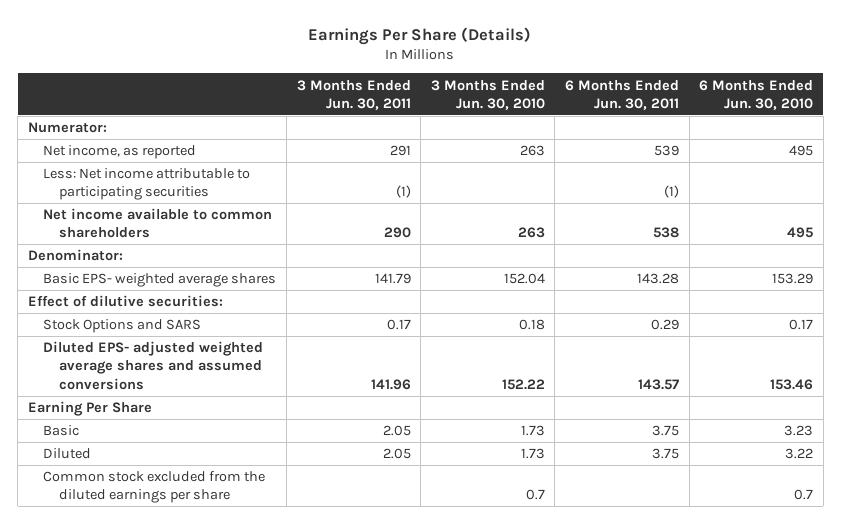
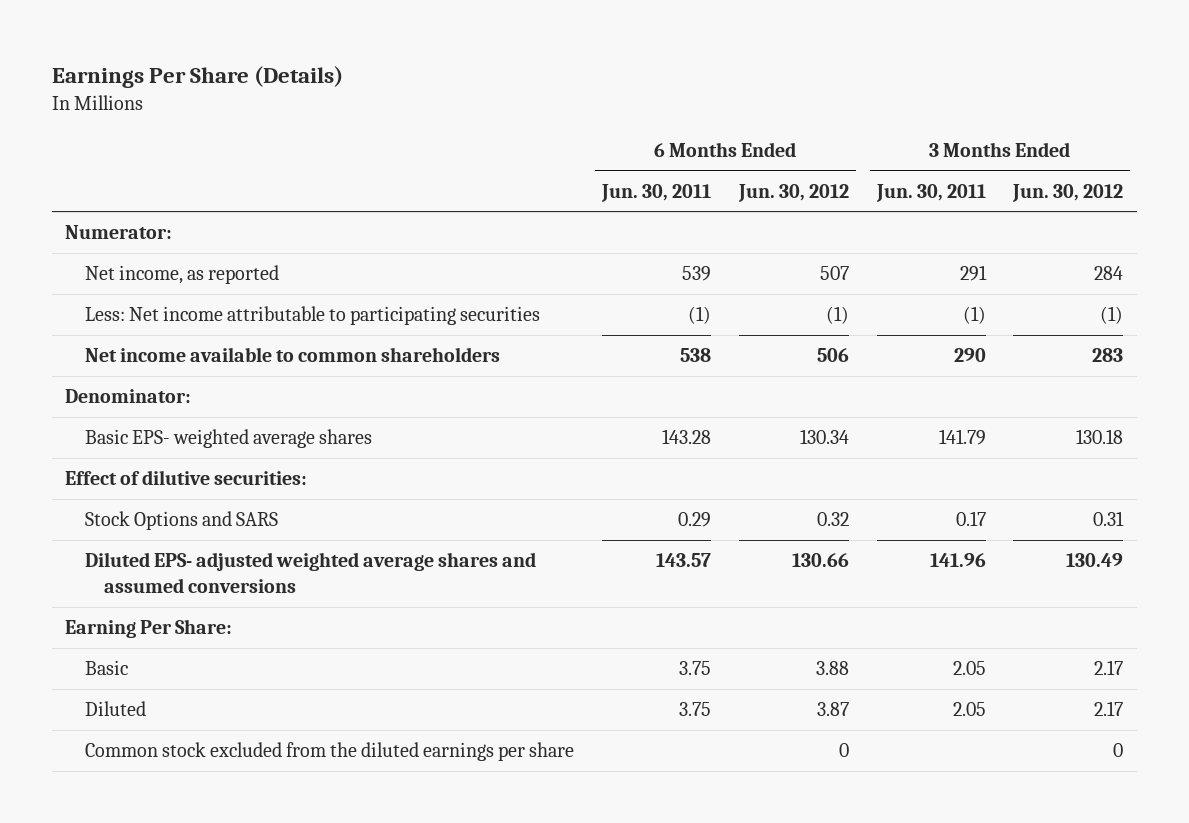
[430,79,545,110] 3 Months Ended Jun. 30, 2010 -> none
[699,79,814,110] 6 Months Ended Jun. 30, 2010 -> none
none -> [737,183,849,202] Jun. 30, 2012
none -> [1012,183,1124,202] Jun. 30, 2012
[27,401,152,417] Earning Per Share -> [65,619,233,639] Earning Per Share:

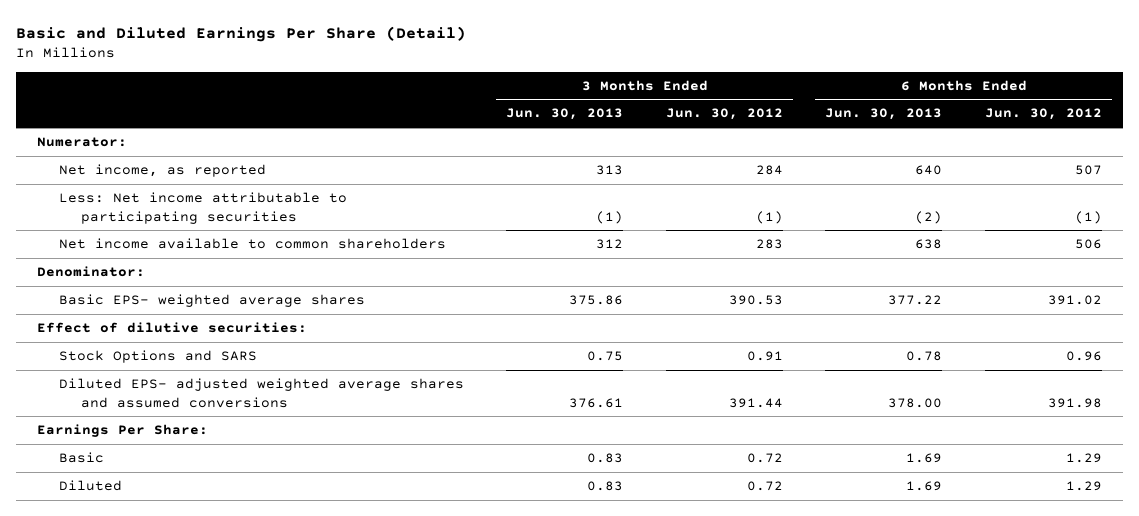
[51,65,343,88] Earnings Per Share (Details) -> [15,25,466,42] Basic and Diluted Earnings Per Share (Detail)
[600,183,711,202] Jun. 30, 2011 -> none
[875,183,986,202] Jun. 30, 2011 -> none
none -> [506,108,624,121] Jun. 30, 2013
none -> [825,108,943,121] Jun. 30, 2013
[799,429,849,445] 130.34 -> [1047,295,1102,306] 391.02
[1076,429,1124,445] 130.18 -> [728,295,783,306] 390.53
[84,742,574,762] Common stock excluded from the diluted earnings per share -> none
[816,512,849,527] 0.32 -> [1065,351,1102,362] 0.96
[1093,511,1125,527] 0.31 -> [746,351,783,362] 0.91
[791,553,849,568] 130.66 -> [1047,397,1102,408] 391.98
[1066,553,1124,568] 130.49 -> [728,397,783,408] 391.44
[65,619,233,639] Earning Per Share: -> [36,424,208,438] Earnings Per Share:
[815,661,849,676] 3.88 -> [1065,453,1102,464] 1.29
[1094,660,1124,676] 2.17 -> [746,453,783,464] 0.72
[816,702,849,717] 3.87 -> [1065,481,1102,492] 1.29
[1094,701,1124,717] 2.17 -> [746,481,783,492] 0.72

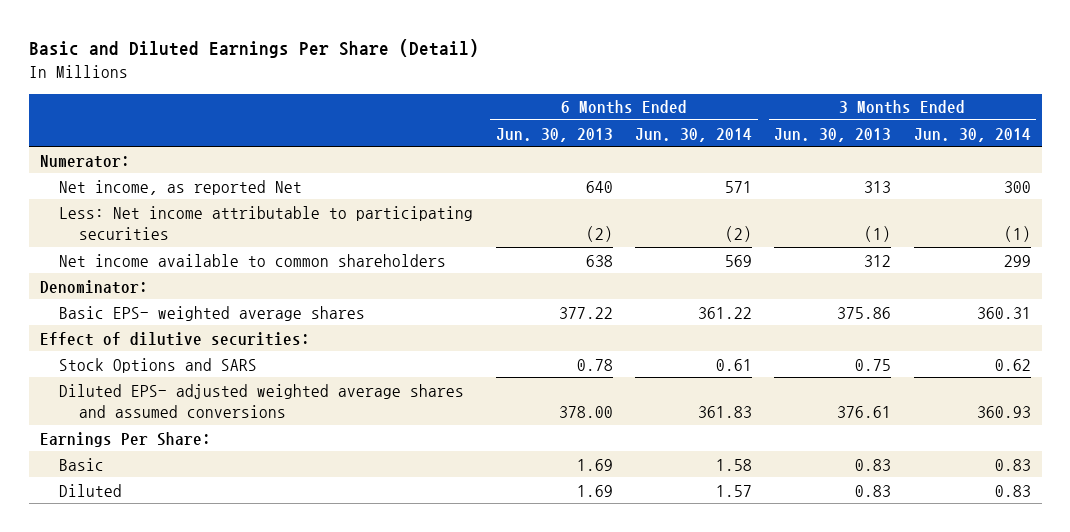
[665,108,783,121] Jun. 30, 2012 -> none
[984,108,1102,121] Jun. 30, 2012 -> none
none -> [635,127,753,142] Jun. 30, 2014
none -> [913,127,1031,142] Jun. 30, 2014
[58,164,266,178] Net income, as reported -> [59,179,303,195] Net income, as reported Net

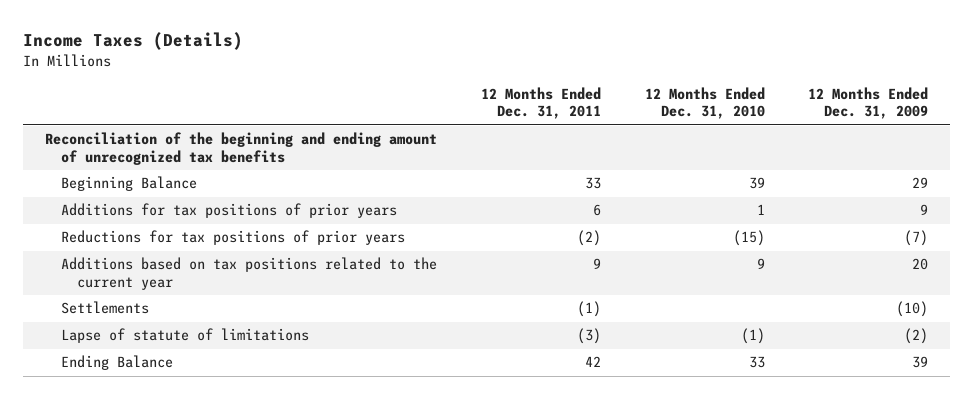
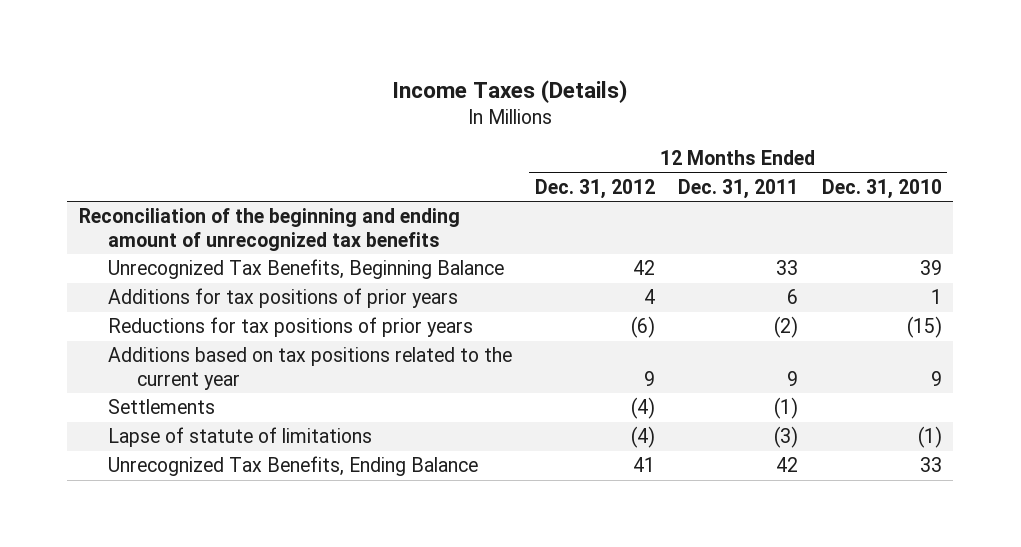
[808,86,929,120] 12 Months Ended Dec. 31, 2009 -> none
none -> [535,178,656,199] Dec. 31, 2012
[60,176,197,192] Beginning Balance -> [107,259,504,280] Unrecognized Tax Benefits, Beginning Balance
[60,355,173,371] Ending Balance -> [107,456,478,477] Unrecognized Tax Benefits, Ending Balance

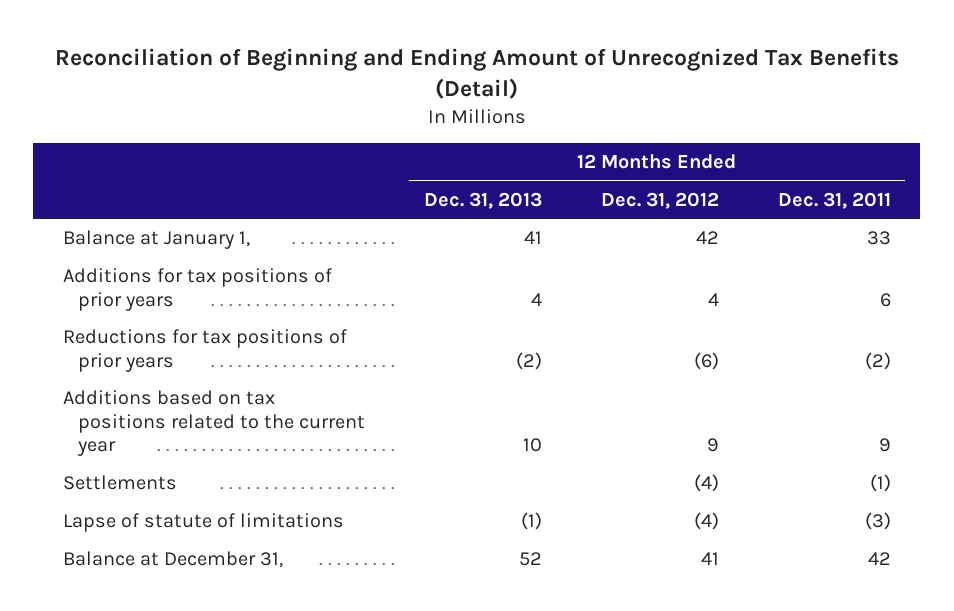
[392,79,628,103] Income Taxes (Details) -> [54,47,899,99] Reconciliation of Beginning and Ending Amount of Unrecognized Tax Benefits (Detail)
[821,178,942,199] Dec. 31, 2010 -> none
none -> [424,191,543,209] Dec. 31, 2013
[79,208,461,251] Reconciliation of the beginning and ending amount of unrecognized tax benefits -> none
[107,259,504,280] Unrecognized Tax Benefits, Beginning Balance -> [62,230,250,250] Balance at January 1,
[107,456,478,477] Unrecognized Tax Benefits, Ending Balance -> [62,551,283,569] Balance at December 31,

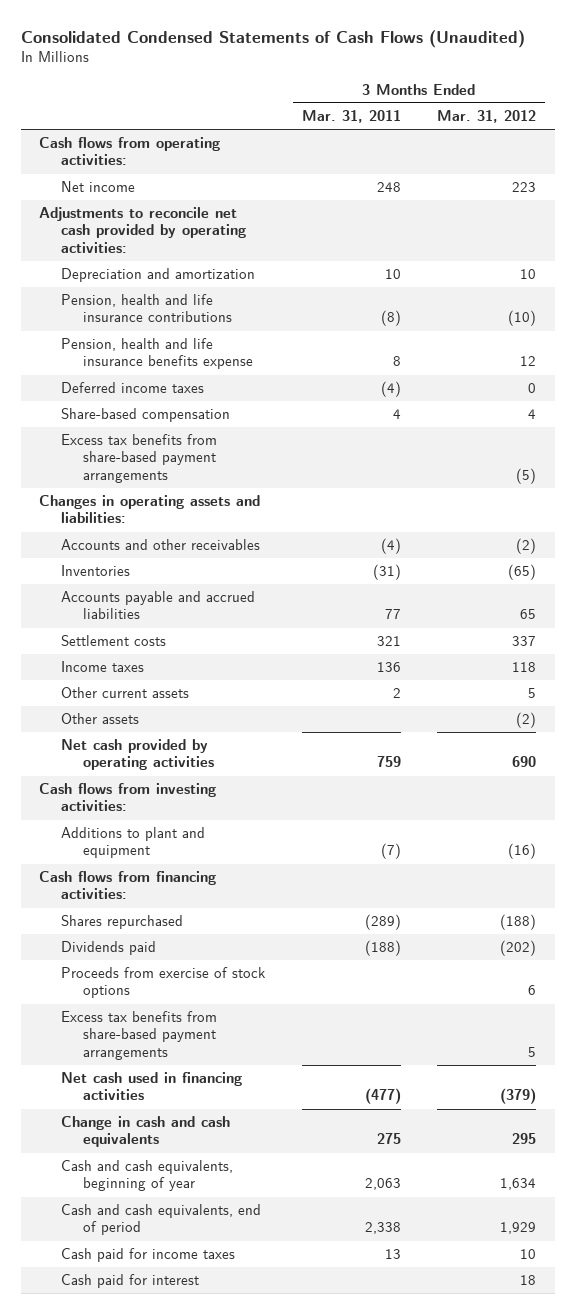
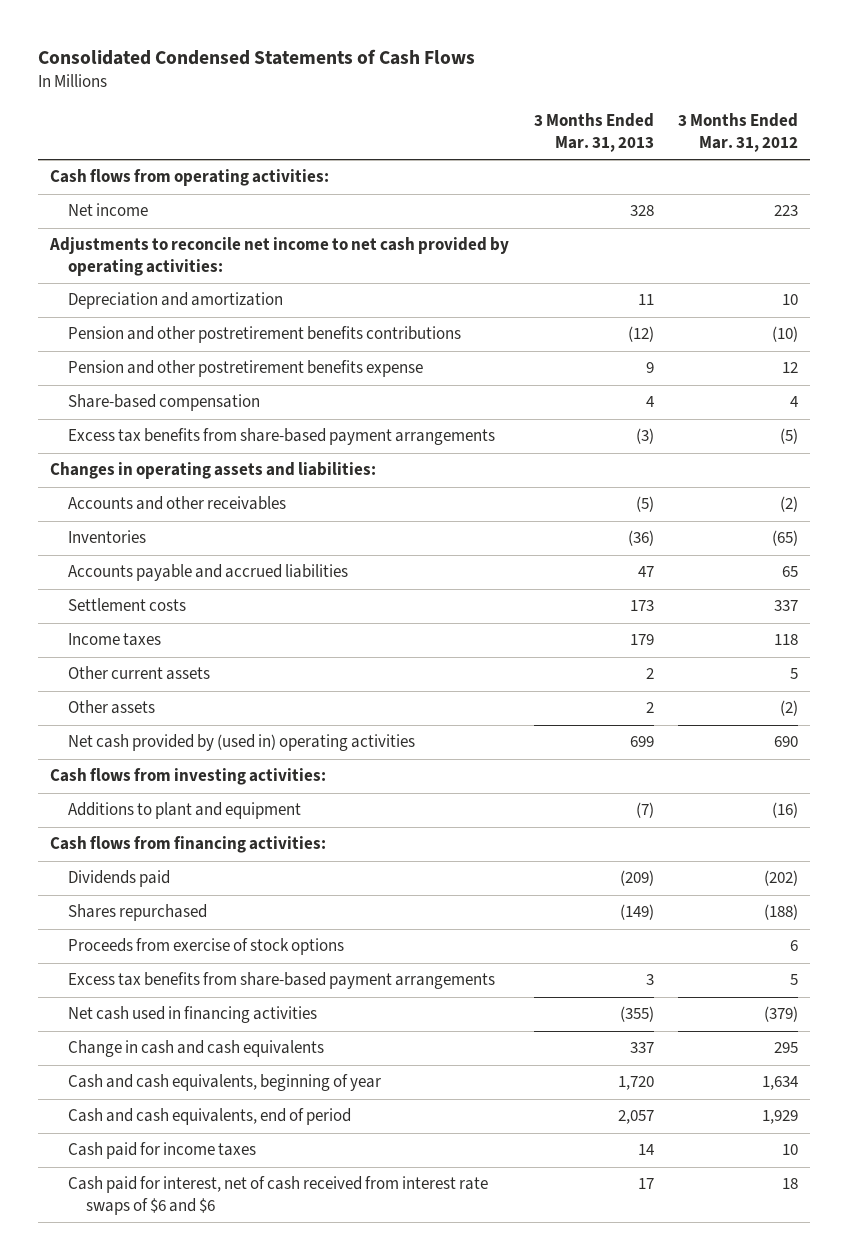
[20,29,525,48] Consolidated Condensed Statements of Cash Flows (Unaudited) -> [38,49,476,66] Consolidated Condensed Statements of Cash Flows
[301,110,401,124] Mar. 31, 2011 -> none
none -> [533,113,654,152] 3 Months Ended Mar. 31, 2013
[38,207,247,253] Adjustments to reconcile net cash provided by operating activities: -> [49,237,510,276] Adjustments to reconcile net income to net cash provided by operating activities:
[61,382,205,394] Deferred income taxes -> none
[61,294,233,323] Pension, health and life insurance contributions -> [67,326,461,344] Pension and other postretirement benefits contributions
[61,338,254,370] Pension, health and life insurance benefits expense -> [67,360,423,378] Pension and other postretirement benefits expense
[61,739,215,771] Net cash provided by operating activities -> [67,734,415,752] Net cash provided by (used in) operating activities
[61,915,184,930] Shares repurchased -> [67,904,207,922] Shares repurchased
[61,1274,200,1289] Cash paid for interest -> none
none -> [67,1176,488,1215] Cash paid for interest, net of cash received from interest rate swaps of $6 and $6

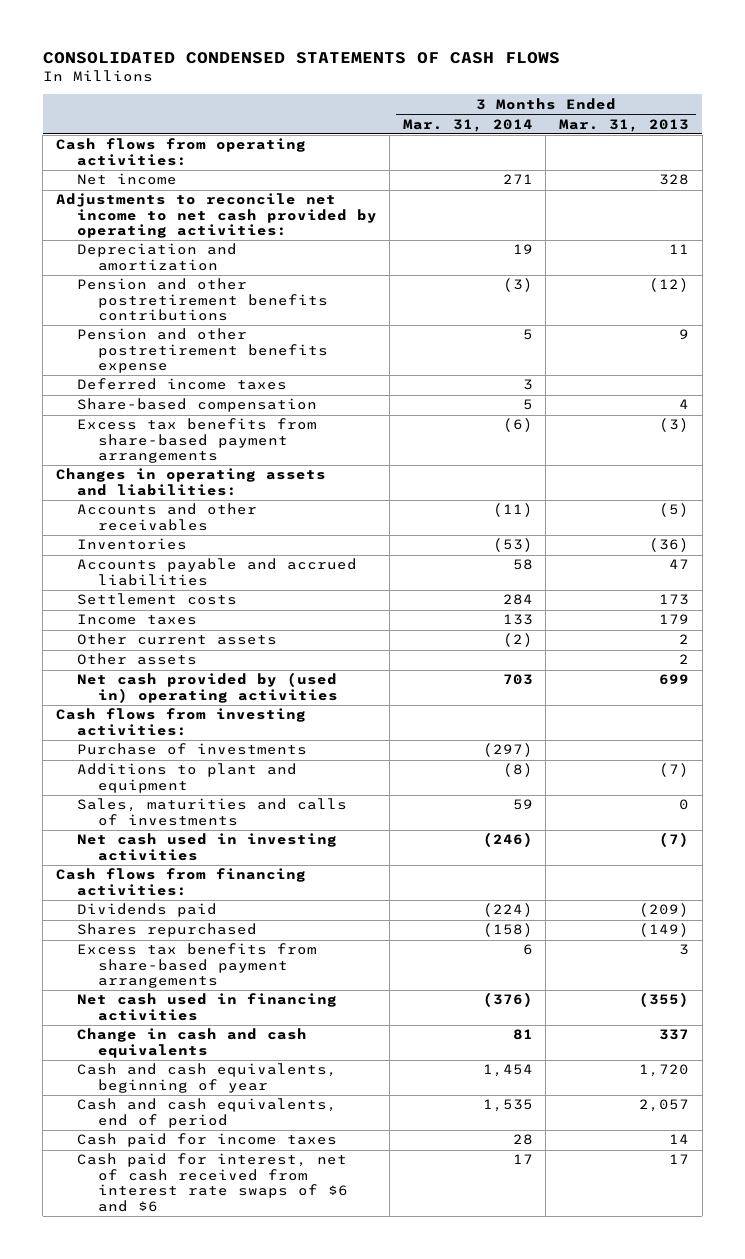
[38,49,476,66] Consolidated Condensed Statements of Cash Flows -> [42,52,560,65] CONSOLIDATED CONDENSED STATEMENTS OF CASH FLOWS
[677,113,798,152] 3 Months Ended Mar. 31, 2012 -> none
none -> [402,118,533,132] Mar. 31, 2014
none -> [76,378,287,391] Deferred income taxes
none -> [76,743,307,756] Purchase of investments
none -> [76,798,347,826] Sales, maturities and calls of investments
none -> [76,833,337,861] Net cash used in investing activities
[67,938,344,956] Proceeds from exercise of stock options -> none

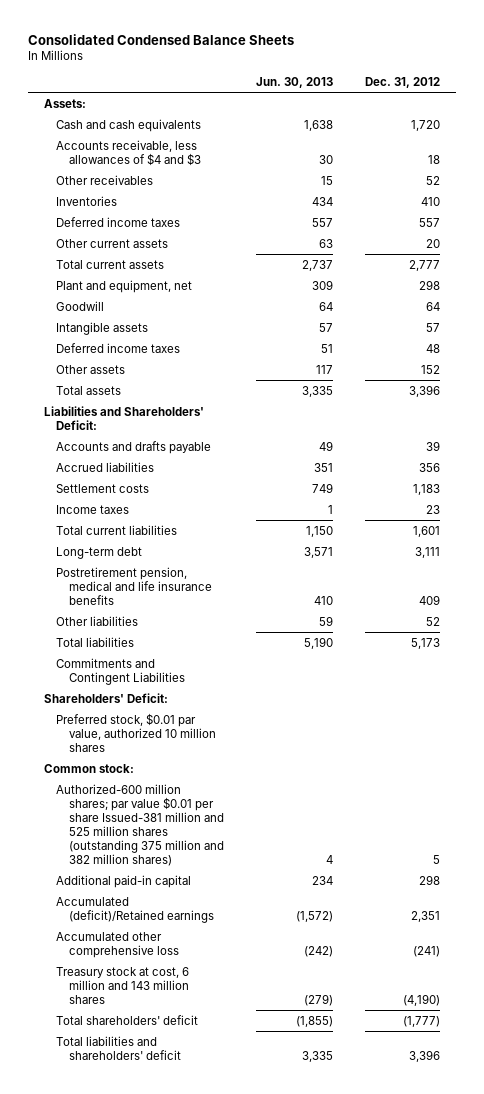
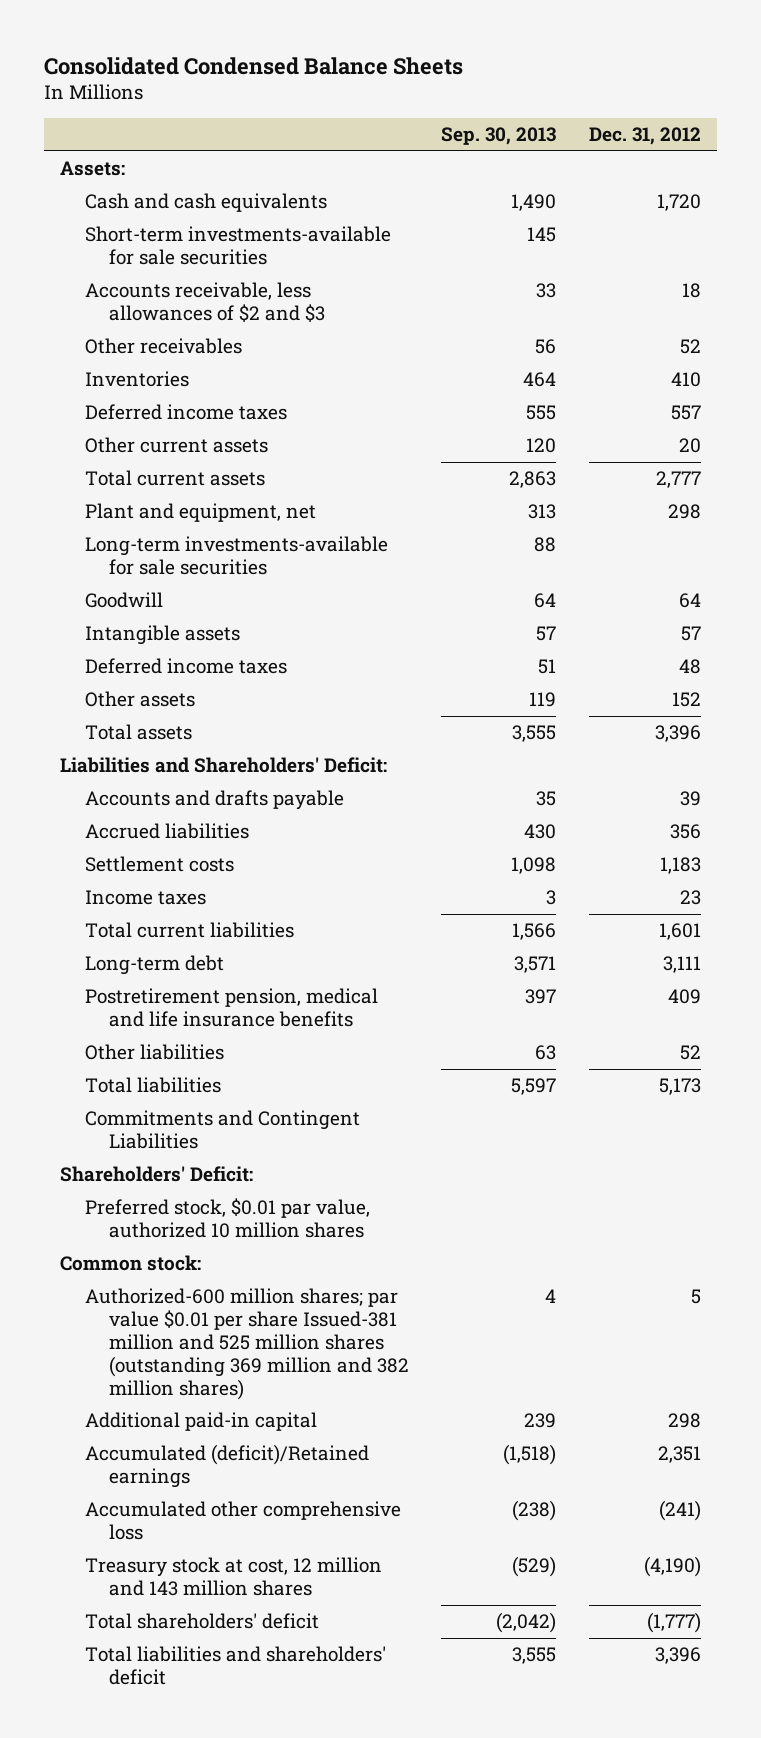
[255,77,333,89] Jun. 30, 2013 -> none
none -> [441,127,557,146] Sep. 30, 2013
none -> [84,226,391,266] Short-term investments-available for sale securities
[56,139,201,166] Accounts receivable, less allowances of $4 and $3 -> [84,282,326,323] Accounts receivable, less allowances of $2 and $3
none -> [84,536,388,576] Long-term investments-available for sale securities
[56,783,224,866] Authorized-600 million shares; par value $0.01 per share Issued-381 million and 525 million shares (outstanding 375 million and 382 million shares) -> [84,1288,410,1400] Authorized-600 million shares; par value $0.01 per share Issued-381 million and 525 million shares (outstanding 369 million and 382 million shares)
[56,966,190,1004] Treasury stock at cost, 6 million and 143 million shares -> [84,1557,382,1597] Treasury stock at cost, 12 million and 143 million shares

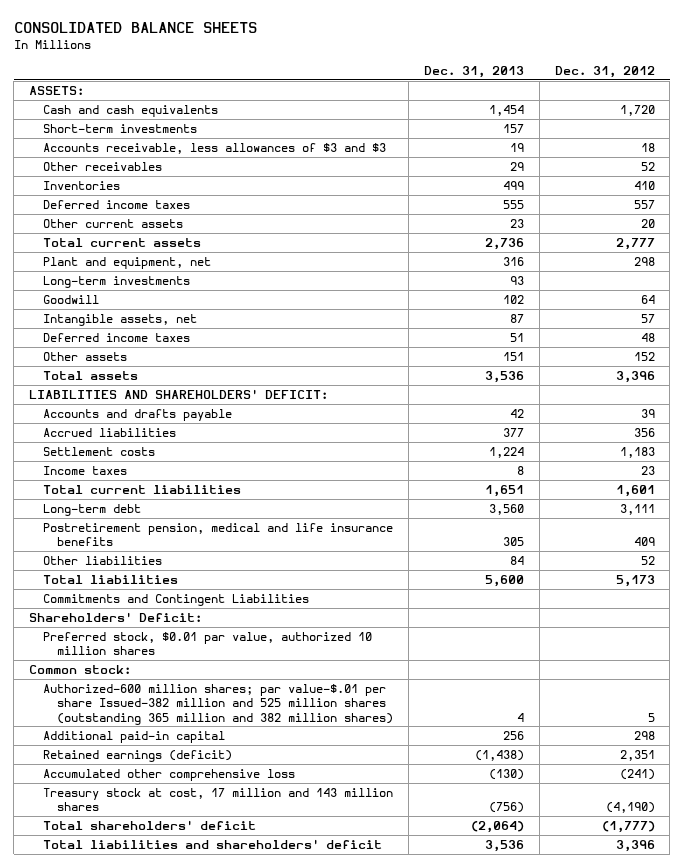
[44,56,464,75] Consolidated Condensed Balance Sheets -> [13,21,257,33] CONSOLIDATED BALANCE SHEETS
[441,127,557,146] Sep. 30, 2013 -> none
none -> [423,65,524,78] Dec. 31, 2013
[60,161,126,177] Assets: -> [29,85,85,95] ASSETS:
[84,226,391,266] Short-term investments-available for sale securities -> [43,123,198,133] Short-term investments
[84,282,326,323] Accounts receivable, less allowances of $2 and $3 -> [43,142,387,154] Accounts receivable, less allowances of $3 and $3
[84,536,388,576] Long-term investments-available for sale securities -> [43,275,191,288] Long-term investments
[84,625,240,646] Intangible assets -> [43,313,198,326] Intangible assets, net
[60,757,388,774] Liabilities and Shareholders' Deficit: -> [29,388,329,399] LIABILITIES AND SHAREHOLDERS' DEFICIT:
[84,1288,410,1400] Authorized-600 million shares; par value $0.01 per share Issued-381 million and 525 million shares (outstanding 369 million and 382 million shares) -> [43,683,394,725] Authorized-600 million shares; par value-$.01 per share Issued-382 million and 525 million shares (outstanding 365 million and 382 million shares)
[84,1444,369,1489] Accumulated (deficit)/Retained earnings -> [43,749,233,762] Retained earnings (deficit)
[84,1557,382,1597] Treasury stock at cost, 12 million and 143 million shares -> [43,787,394,812] Treasury stock at cost, 17 million and 143 million shares

